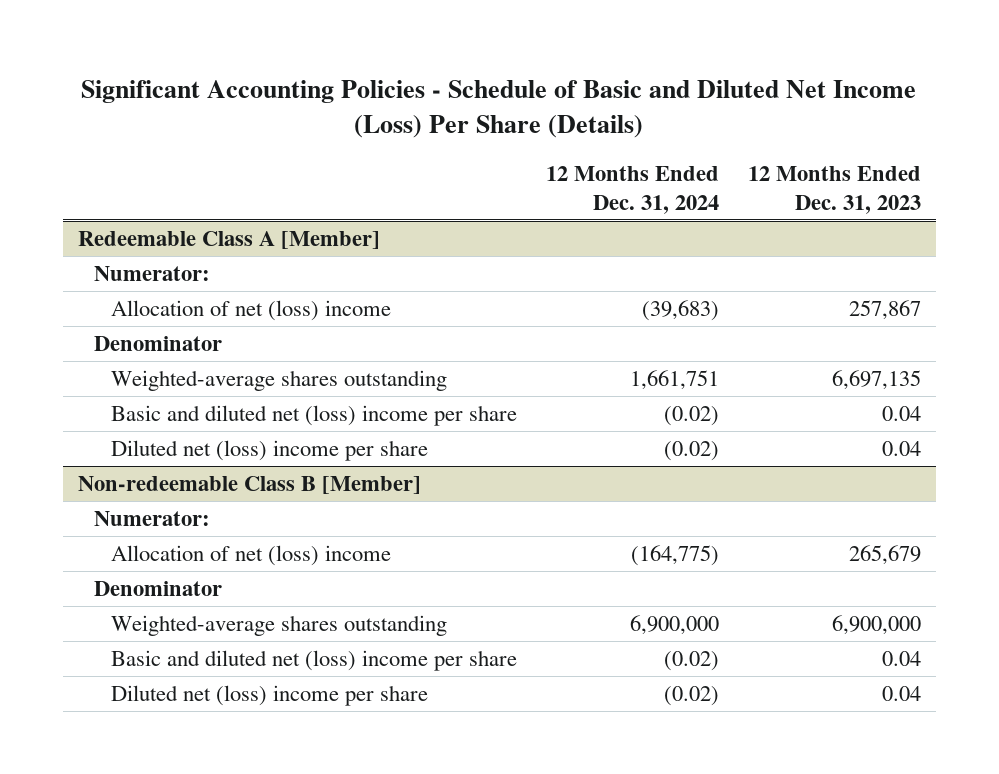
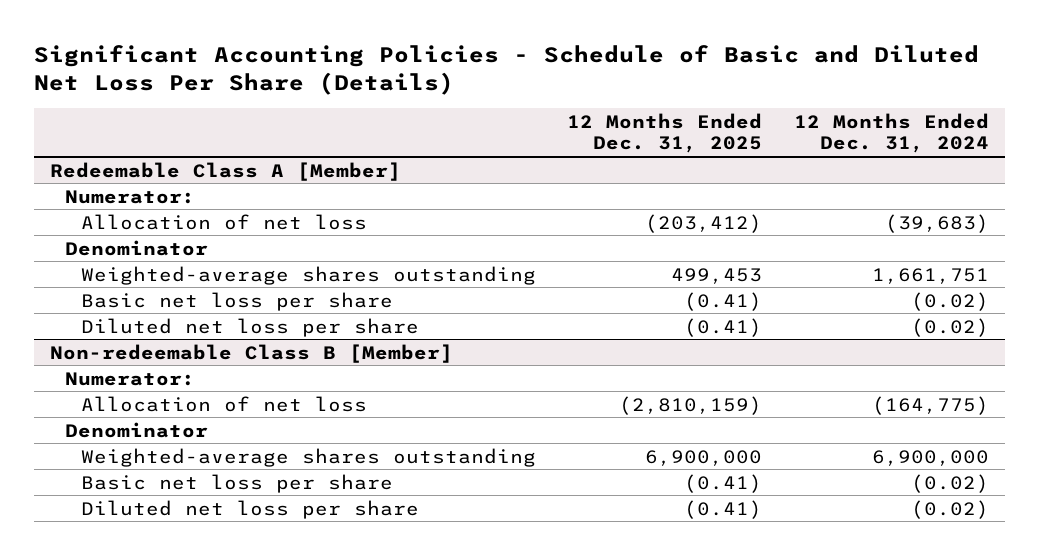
[81,80,917,139] Significant Accounting Policies - Schedule of Basic and Diluted Net Income (Loss) Per Share (Details) -> [33,44,979,96] Significant Accounting Policies - Schedule of Basic and Diluted Net Loss Per Share (Details)
[748,166,922,214] 12 Months Ended Dec. 31, 2023 -> none
none -> [567,112,763,154] 12 Months Ended Dec. 31, 2025
[110,299,391,321] Allocation of net (loss) income -> [80,213,367,230] Allocation of net loss
[110,404,517,426] Basic and diluted net (loss) income per share -> [80,291,393,311] Basic net loss per share
[110,439,428,461] Diluted net (loss) income per share -> [80,317,419,337] Diluted net loss per share
[110,544,391,566] Allocation of net (loss) income -> [80,395,367,412] Allocation of net loss
[110,649,517,671] Basic and diluted net (loss) income per share -> [80,473,393,493] Basic net loss per share
[110,684,428,706] Diluted net (loss) income per share -> [80,499,419,519] Diluted net loss per share

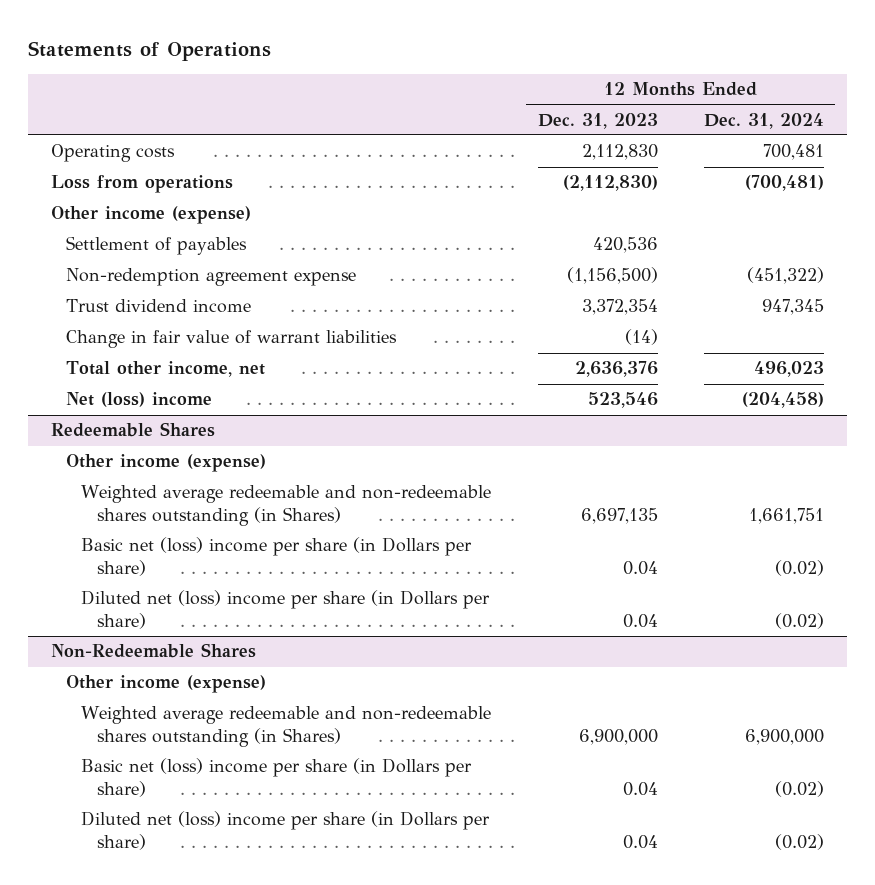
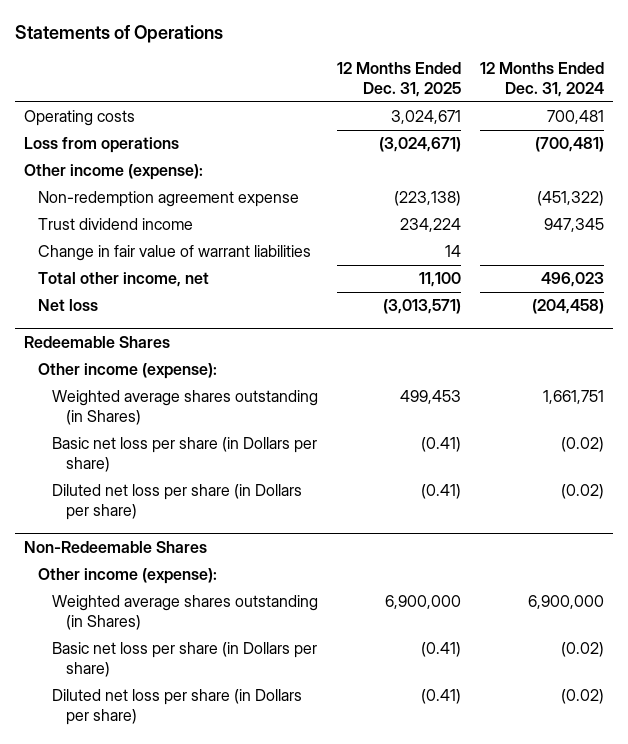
[537,112,658,129] Dec. 31, 2023 -> none
none -> [336,62,461,97] 12 Months Ended Dec. 31, 2025
[66,236,248,256] Settlement of payables -> none
[51,206,252,225] Other income (expense) -> [24,164,204,181] Other income (expense):
[66,392,213,408] Net (loss) income -> [38,299,99,312] Net loss
[66,454,267,473] Other income (expense) -> [38,363,218,380] Other income (expense):
[81,485,492,526] Weighted average redeemable and non-redeemable shares outstanding (in Shares) -> [52,390,319,425] Weighted average shares outstanding (in Shares)
[81,537,473,576] Basic net (loss) income per share (in Dollars per share) -> [52,437,318,472] Basic net loss per share (in Dollars per share)
[81,590,491,629] Diluted net (loss) income per share (in Dollars per share) -> [52,484,303,520] Diluted net loss per share (in Dollars per share)
[66,675,267,694] Other income (expense) -> [38,568,218,585] Other income (expense):
[81,706,492,747] Weighted average redeemable and non-redeemable shares outstanding (in Shares) -> [52,595,319,630] Weighted average shares outstanding (in Shares)
[81,758,473,797] Basic net (loss) income per share (in Dollars per share) -> [52,642,318,677] Basic net loss per share (in Dollars per share)
[81,811,491,850] Diluted net (loss) income per share (in Dollars per share) -> [52,689,303,725] Diluted net loss per share (in Dollars per share)

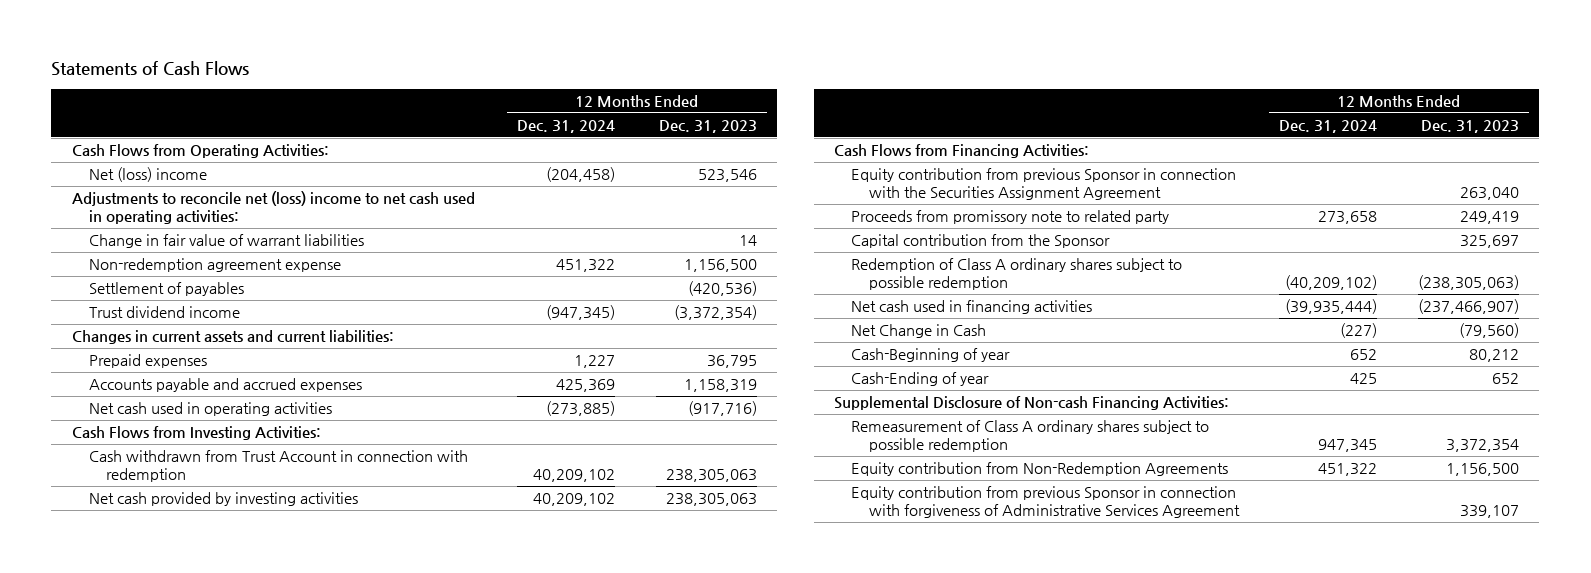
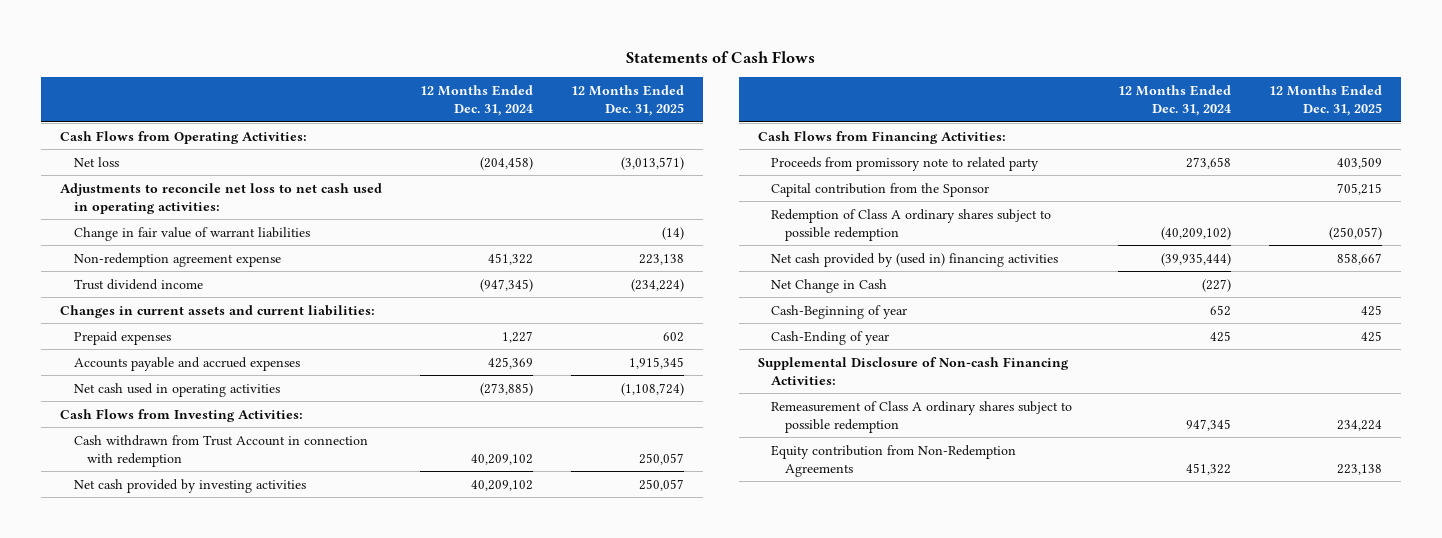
[658,120,757,134] Dec. 31, 2023 -> none
none -> [571,85,685,117] 12 Months Ended Dec. 31, 2025
[88,167,207,183] Net (loss) income -> [73,156,119,167] Net loss
[71,191,475,225] Adjustments to reconcile net (loss) income to net cash used in operating activities: -> [60,182,383,214] Adjustments to reconcile net loss to net cash used in operating activities:
[88,282,244,297] Settlement of payables -> none
[851,168,1237,201] Equity contribution from previous Sponsor in connection with the Securities Assignment Agreement -> none
[851,300,1093,315] Net cash used in financing activities -> [771,252,1059,267] Net cash provided by (used in) financing activities
[851,486,1240,519] Equity contribution from previous Sponsor in connection with forgiveness of Administrative Services Agreement -> none

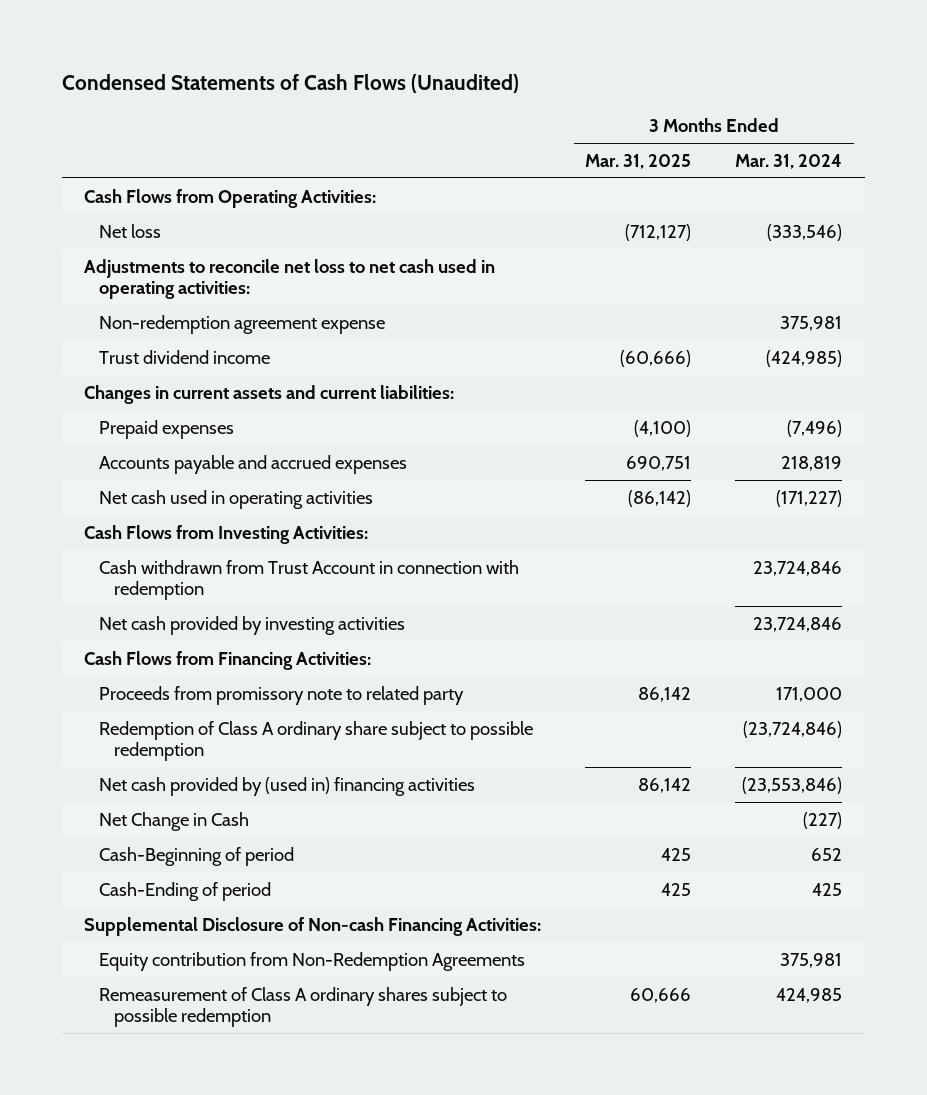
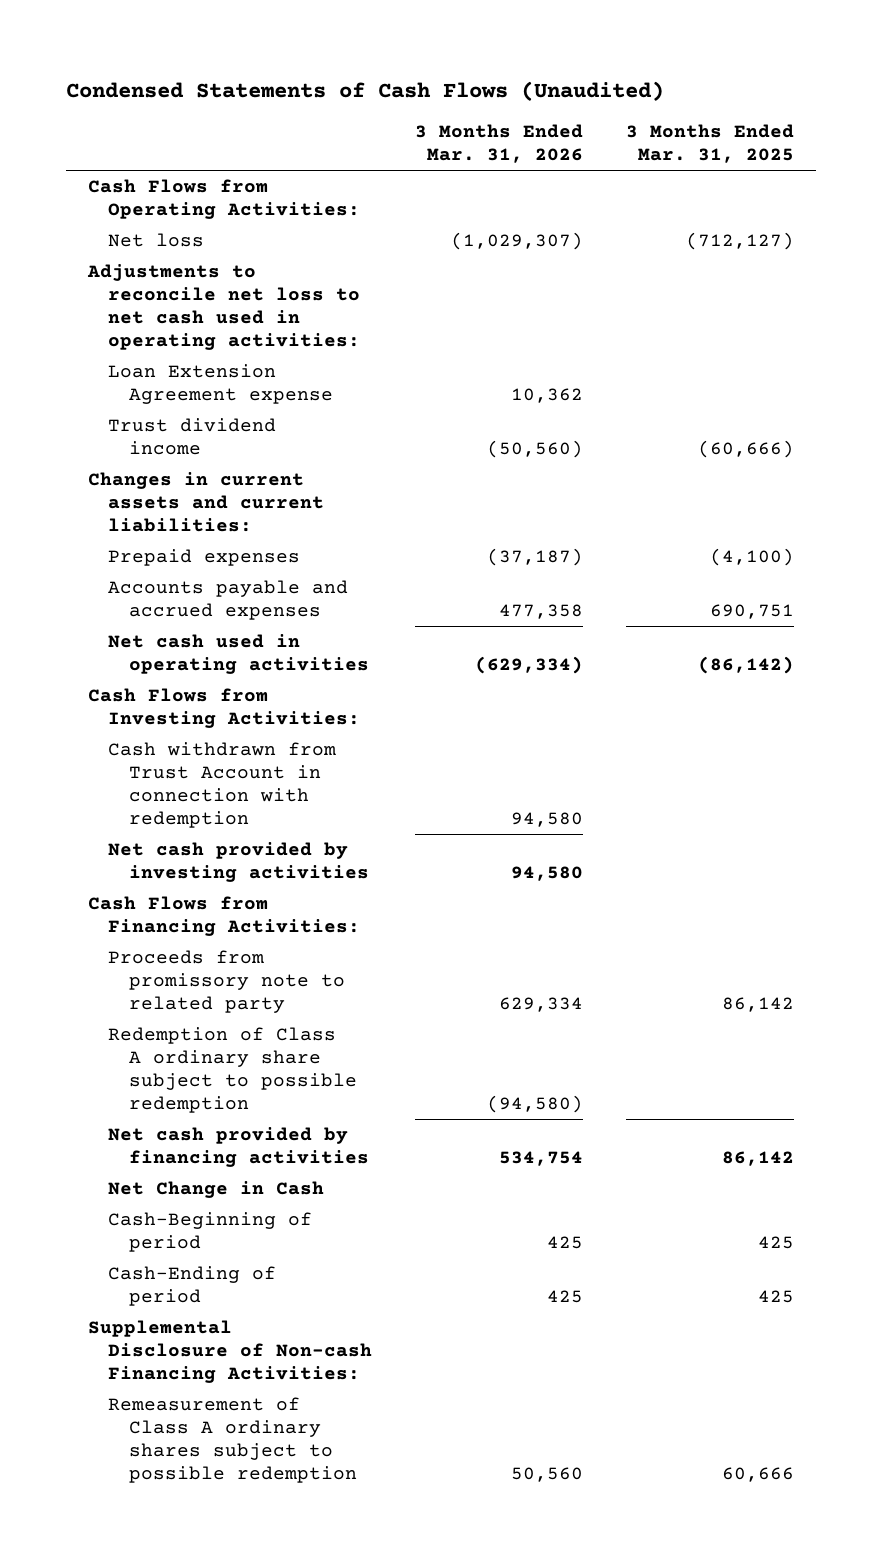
[735,153,843,169] Mar. 31, 2024 -> none
none -> [415,124,584,164] 3 Months Ended Mar. 31, 2026
[98,314,385,334] Non-redemption agreement expense -> [108,363,333,405] Loan Extension Agreement expense
[98,776,475,796] Net cash provided by (used in) financing activities -> [108,1126,369,1168] Net cash provided by financing activities
[98,951,525,971] Equity contribution from Non-Redemption Agreements -> none

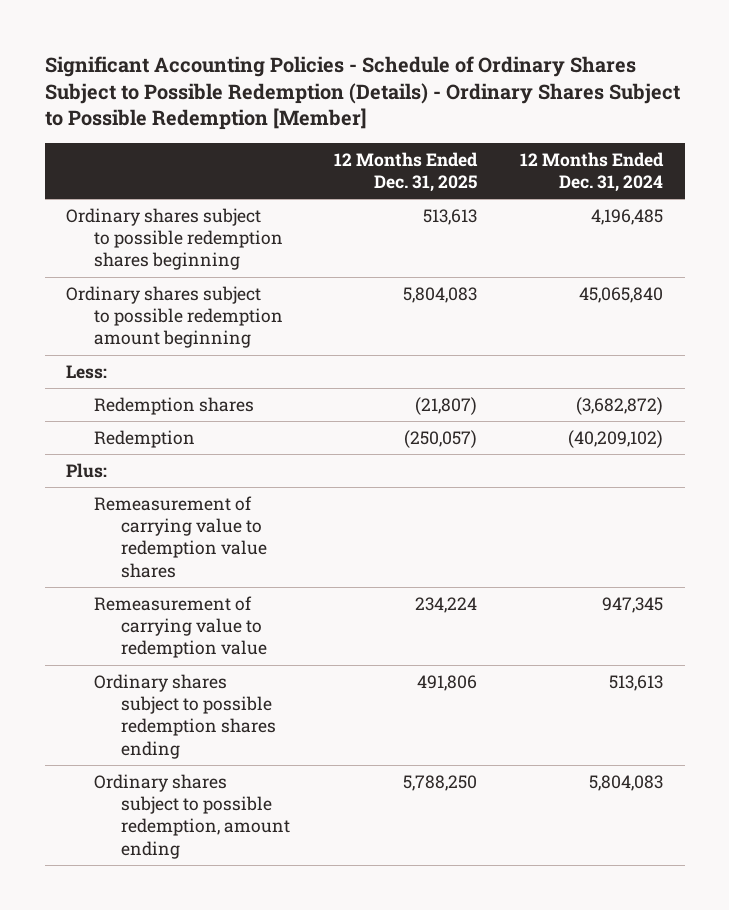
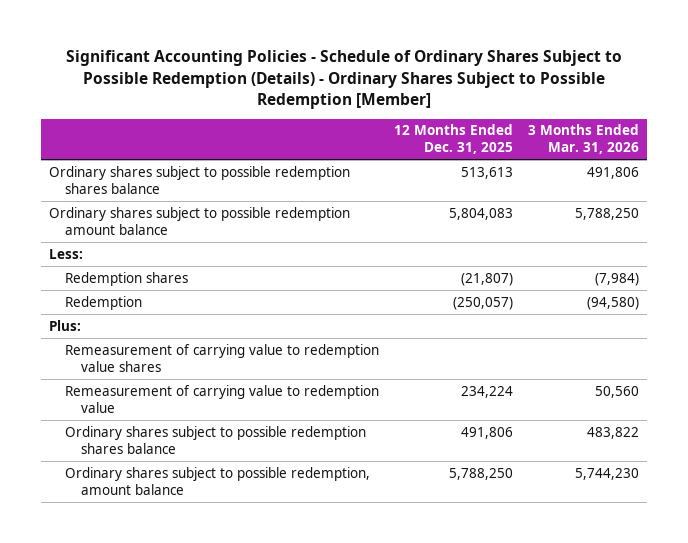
[520,151,665,192] 12 Months Ended Dec. 31, 2024 -> none
none -> [528,124,640,155] 3 Months Ended Mar. 31, 2026
[66,207,283,271] Ordinary shares subject to possible redemption shares beginning -> [48,165,350,194] Ordinary shares subject to possible redemption shares balance
[66,285,283,349] Ordinary shares subject to possible redemption amount beginning -> [48,206,350,235] Ordinary shares subject to possible redemption amount balance
[93,673,277,759] Ordinary shares subject to possible redemption shares ending -> [64,425,366,454] Ordinary shares subject to possible redemption shares balance
[93,773,291,859] Ordinary shares subject to possible redemption, amount ending -> [64,466,370,495] Ordinary shares subject to possible redemption, amount balance

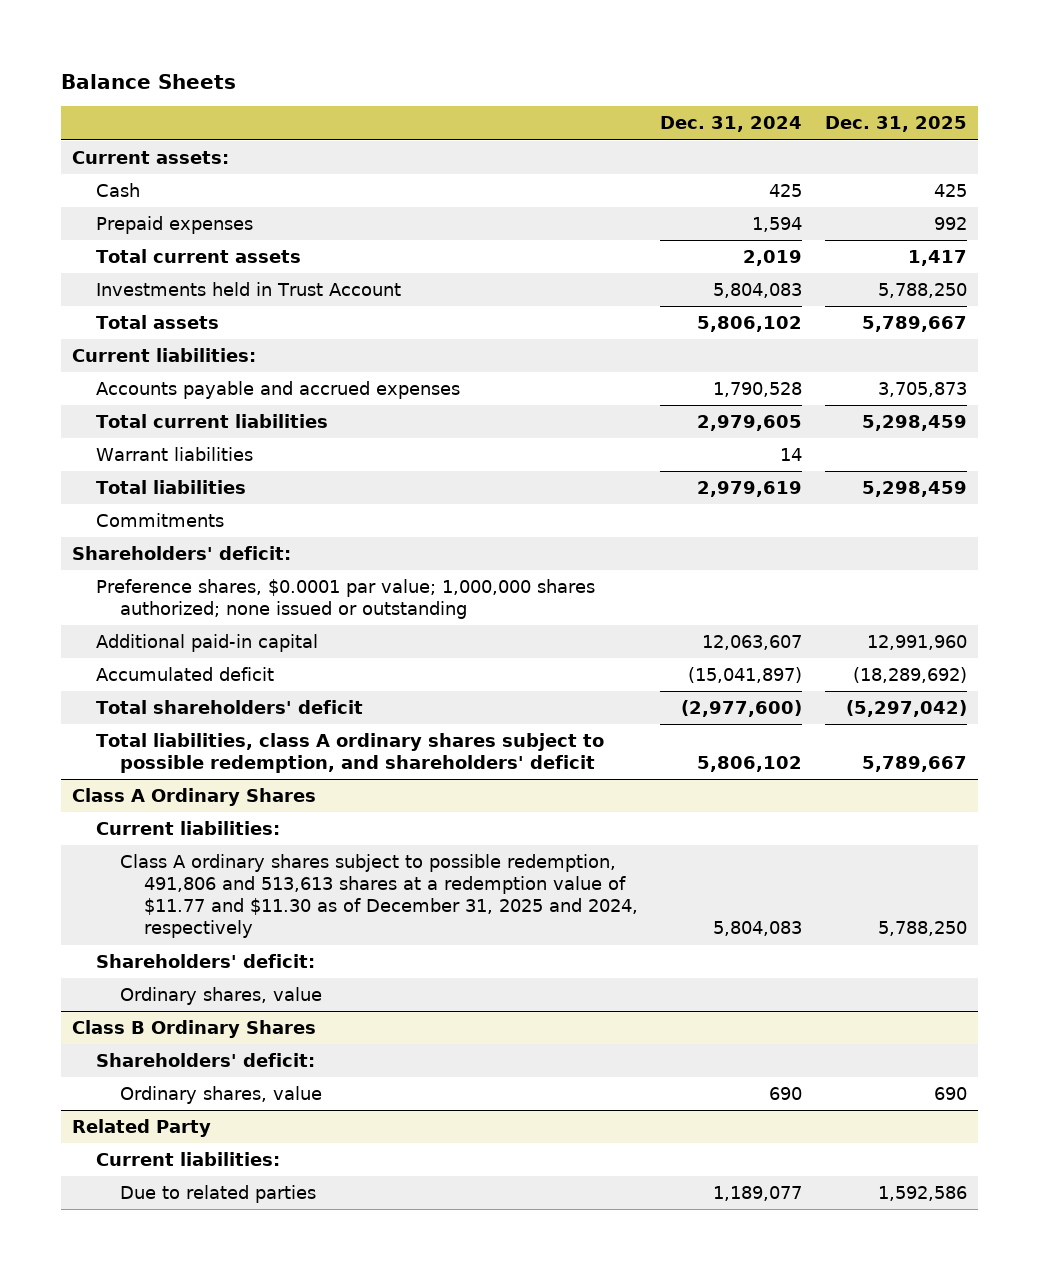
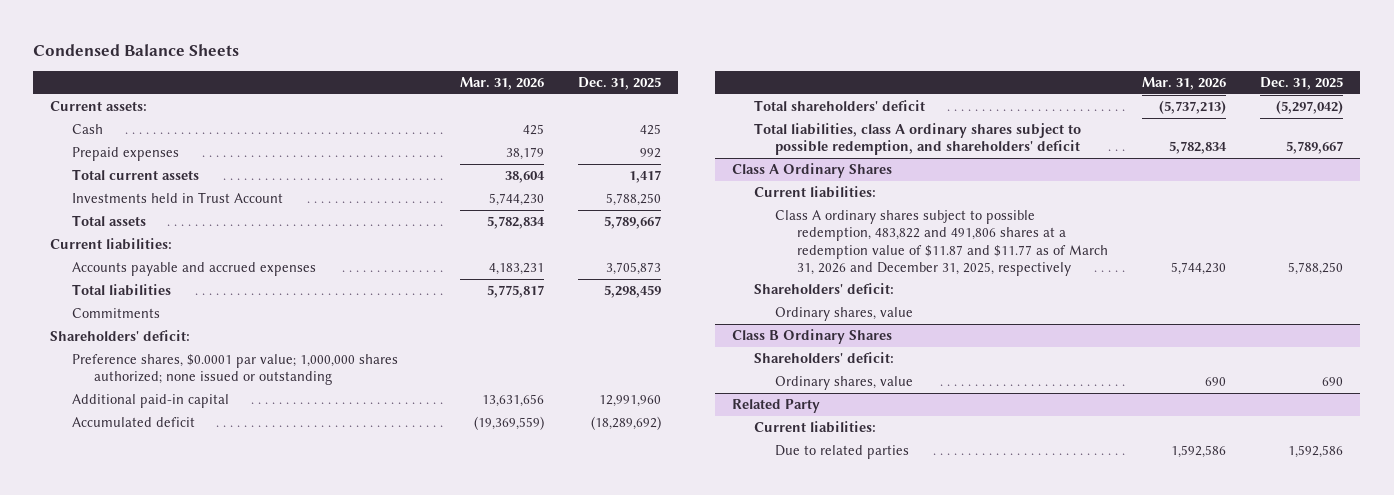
[61,73,237,89] Balance Sheets -> [33,44,240,57] Condensed Balance Sheets
[660,116,803,133] Dec. 31, 2024 -> none
none -> [460,77,545,91] Mar. 31, 2026
[96,414,329,429] Total current liabilities -> none
[96,447,254,462] Warrant liabilities -> none
[120,854,639,939] Class A ordinary shares subject to possible redemption, 491,806 and 513,613 shares at a redemption value of $11.77 and $11.30 as of December 31, 2025 and 2024, respectively -> [775,210,1108,276] Class A ordinary shares subject to possible redemption, 483,822 and 491,806 shares at a redemption value of $11.87 and $11.77 as of March 31, 2026 and December 31, 2025, respectively

